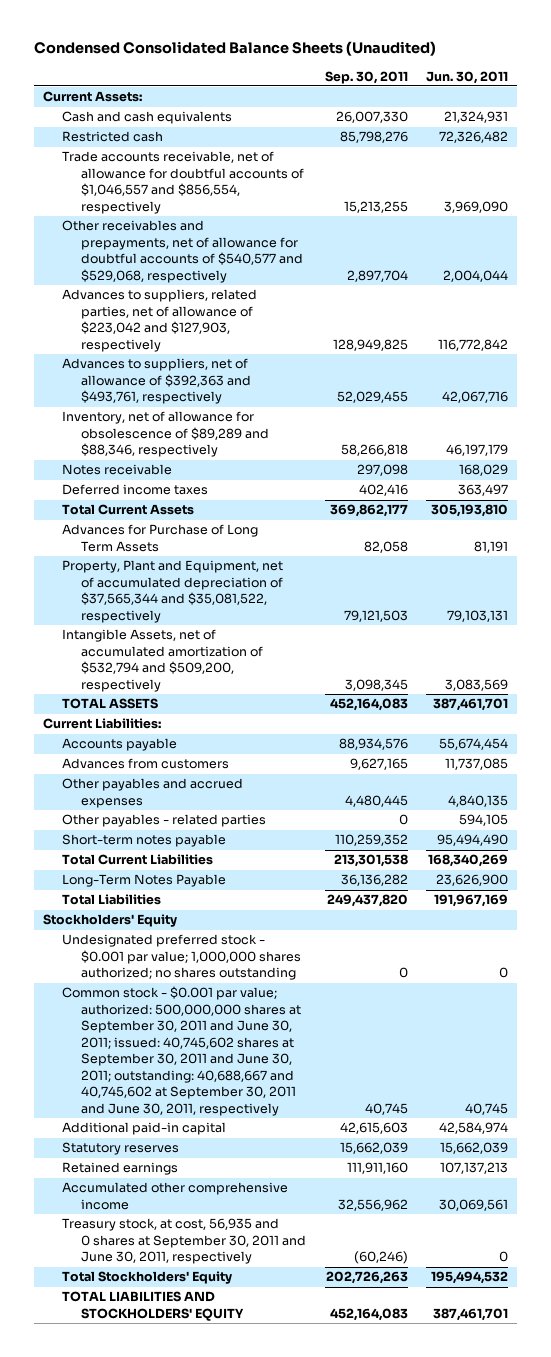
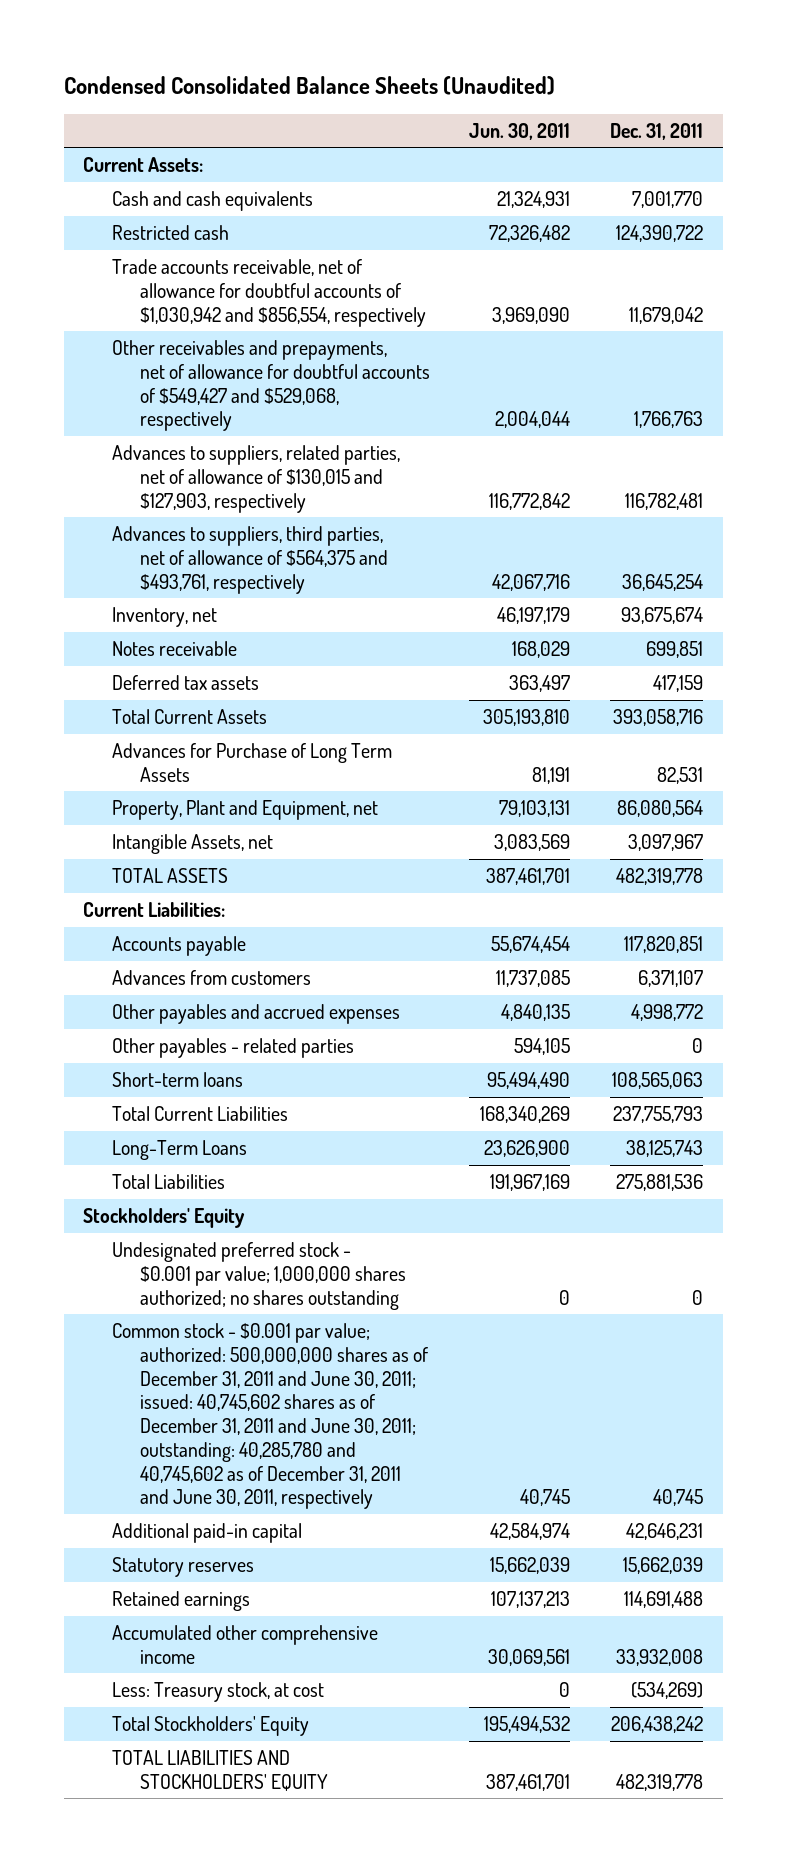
[324,70,408,84] Sep. 30, 2011 -> none
none -> [609,122,703,140] Dec. 31, 2011
[62,151,305,214] Trade accounts receivable, net of allowance for doubtful accounts of $1,046,557 and $856,554, respectively -> [111,258,426,327] Trade accounts receivable, net of allowance for doubtful accounts of $1,030,942 and $856,554, respectively
[62,220,304,283] Other receivables and prepayments, net of allowance for doubtful accounts of $540,577 and $529,068, respectively -> [111,339,430,432] Other receivables and prepayments, net of allowance for doubtful accounts of $549,427 and $529,068, respectively
[62,289,258,352] Advances to suppliers, related parties, net of allowance of $223,042 and $127,903, respectively -> [111,444,400,513] Advances to suppliers, related parties, net of allowance of $130,015 and $127,903, respectively
[62,358,252,405] Advances to suppliers, net of allowance of $392,363 and $493,761, respectively -> [111,525,388,594] Advances to suppliers, third parties, net of allowance of $564,375 and $493,761, respectively
[62,411,270,458] Inventory, net of allowance for obsolescence of $89,289 and $88,346, respectively -> [111,606,217,627] Inventory, net
[62,484,209,496] Deferred income taxes -> [111,674,259,690] Deferred tax assets
[62,560,284,623] Property, Plant and Equipment, net of accumulated depreciation of $37,565,344 and $35,081,522, respectively -> [111,799,378,820] Property, Plant and Equipment, net
[62,629,264,692] Intangible Assets, net of accumulated amortization of $532,794 and $509,200, respectively -> [111,833,273,854] Intangible Assets, net
[62,834,227,848] Short-term notes payable -> [111,1071,243,1087] Short-term loans
[62,874,227,888] Long-Term Notes Payable -> [111,1139,247,1160] Long-Term Loans
[62,986,302,1116] Common stock - $0.001 par value; authorized: 500,000,000 shares at September 30, 2011 and June 30, 2011; issued: 40,745,602 shares at September 30, 2011 and June 30, 2011; outstanding: 40,688,667 and 40,745,602 at September 30, 2011 and June 30, 2011, respectively -> [111,1322,428,1510] Common stock - $0.001 par value; authorized: 500,000,000 shares as of December 31, 2011 and June 30, 2011; issued: 40,745,602 shares as of December 31, 2011 and June 30, 2011; outstanding: 40,285,780 and 40,745,602 as of December 31, 2011 and June 30, 2011, respectively
[62,1218,307,1265] Treasury stock, at cost, 56,935 and 0 shares at September 30, 2011 and June 30, 2011, respectively -> [111,1681,324,1702] Less: Treasury stock, at cost

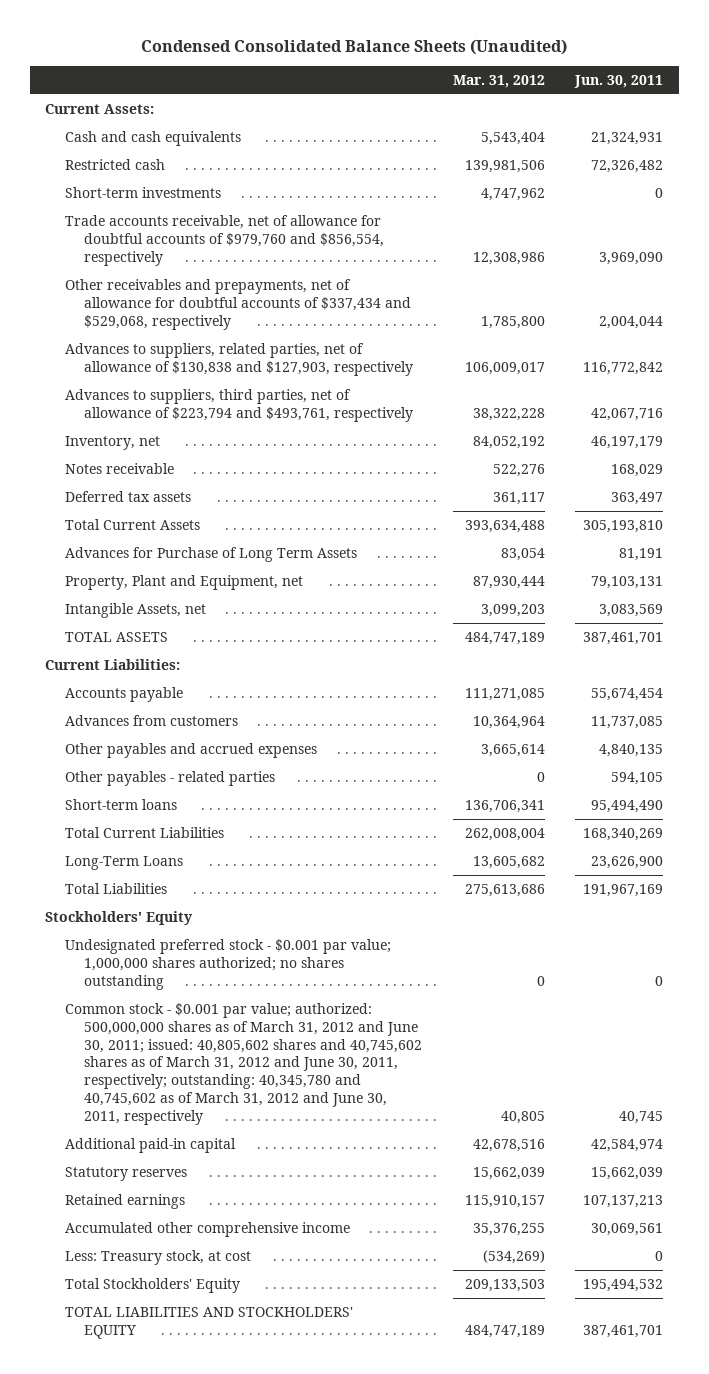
[609,122,703,140] Dec. 31, 2011 -> none
none -> [452,74,545,88] Mar. 31, 2012
none -> [64,187,221,199] Short-term investments
[111,258,426,327] Trade accounts receivable, net of allowance for doubtful accounts of $1,030,942 and $856,554, respectively -> [64,215,384,266] Trade accounts receivable, net of allowance for doubtful accounts of $979,760 and $856,554, respectively
[111,339,430,432] Other receivables and prepayments, net of allowance for doubtful accounts of $549,427 and $529,068, respectively -> [64,279,411,330] Other receivables and prepayments, net of allowance for doubtful accounts of $337,434 and $529,068, respectively
[111,444,400,513] Advances to suppliers, related parties, net of allowance of $130,015 and $127,903, respectively -> [64,343,413,376] Advances to suppliers, related parties, net of allowance of $130,838 and $127,903, respectively
[111,525,388,594] Advances to suppliers, third parties, net of allowance of $564,375 and $493,761, respectively -> [64,389,413,422] Advances to suppliers, third parties, net of allowance of $223,794 and $493,761, respectively
[111,1322,428,1510] Common stock - $0.001 par value; authorized: 500,000,000 shares as of December 31, 2011 and June 30, 2011; issued: 40,745,602 shares as of December 31, 2011 and June 30, 2011; outstanding: 40,285,780 and 40,745,602 as of December 31, 2011 and June 30, 2011, respectively -> [64,1003,422,1125] Common stock - $0.001 par value; authorized: 500,000,000 shares as of March 31, 2012 and June 30, 2011; issued: 40,805,602 shares and 40,745,602 shares as of March 31, 2012 and June 30, 2011, respectively; outstanding: 40,345,780 and 40,745,602 as of March 31, 2012 and June 30, 2011, respectively

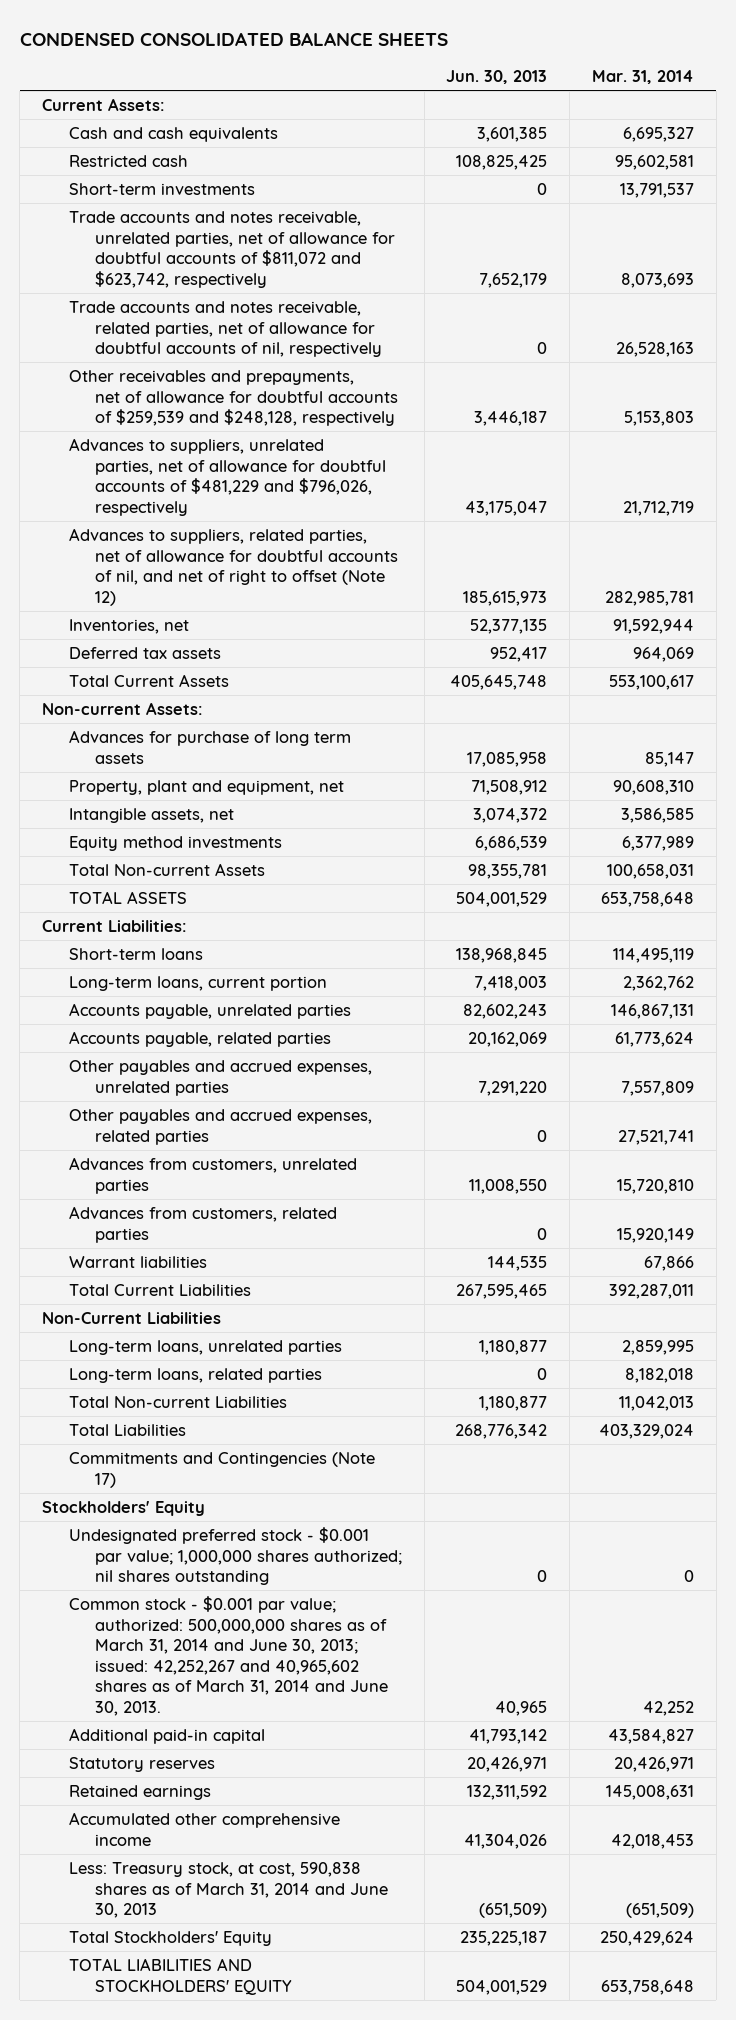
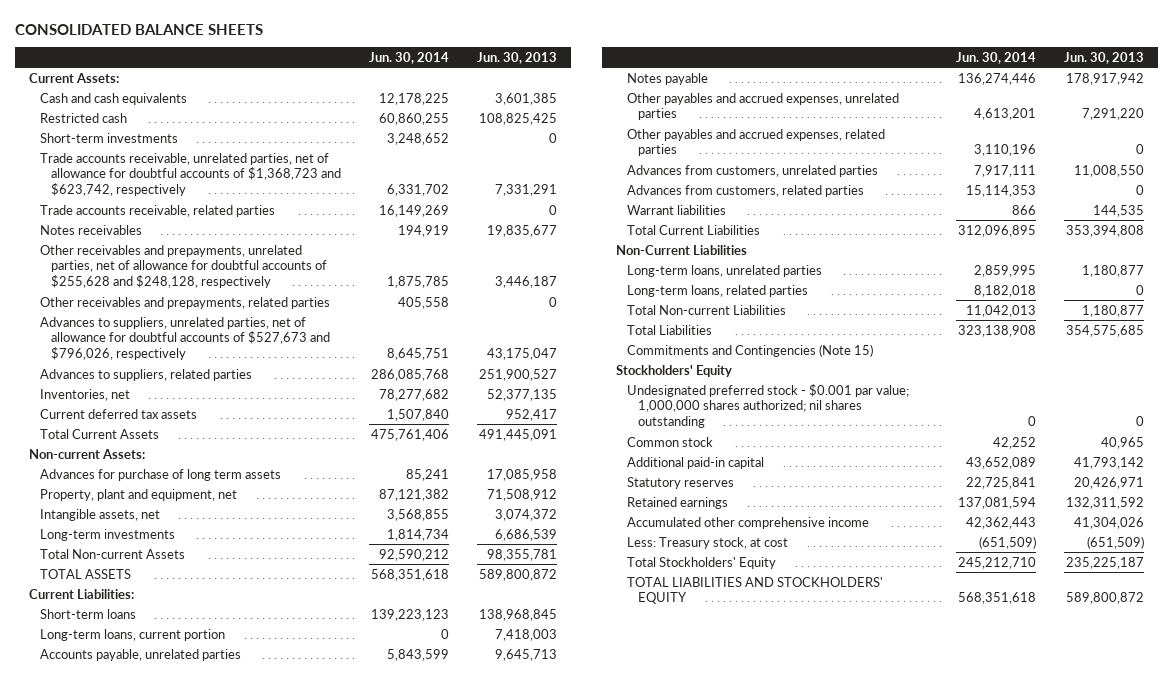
[19,31,448,46] CONDENSED CONSOLIDATED BALANCE SHEETS -> [14,23,263,35] CONSOLIDATED BALANCE SHEETS
[591,70,694,85] Mar. 31, 2014 -> none
none -> [368,51,449,64] Jun. 30, 2014
[68,210,395,288] Trade accounts and notes receivable, unrelated parties, net of allowance for doubtful accounts of $811,072 and $623,742, respectively -> [39,152,341,197] Trade accounts receivable, unrelated parties, net of allowance for doubtful accounts of $1,368,723 and $623,742, respectively
[479,272,548,288] 7,652,179 -> [494,184,557,197] 7,331,291
[68,300,382,358] Trade accounts and notes receivable, related parties, net of allowance for doubtful accounts of nil, respectively -> [39,204,275,217] Trade accounts receivable, related parties
none -> [39,224,142,235] Notes receivables
[68,369,398,427] Other receivables and prepayments, net of allowance for doubtful accounts of $259,539 and $248,128, respectively -> [39,244,327,289] Other receivables and prepayments, unrelated parties, net of allowance for doubtful accounts of $255,628 and $248,128, respectively
none -> [39,296,330,309] Other receivables and prepayments, related parties
[68,437,386,516] Advances to suppliers, unrelated parties, net of allowance for doubtful accounts of $481,229 and $796,026, respectively -> [39,316,330,361] Advances to suppliers, unrelated parties, net of allowance for doubtful accounts of $527,673 and $796,026, respectively
[68,527,398,606] Advances to suppliers, related parties, net of allowance for doubtful accounts of nil, and net of right to offset (Note 12) -> [39,368,252,381] Advances to suppliers, related parties
[463,590,548,606] 185,615,973 -> [478,368,557,381] 251,900,527
[68,646,221,659] Deferred tax assets -> [39,408,197,419] Current deferred tax assets
[450,674,548,690] 405,645,748 -> [478,428,557,441] 491,445,091
[68,835,282,851] Equity method investments -> [39,528,175,541] Long-term investments
[456,891,548,907] 504,001,529 -> [478,568,557,581] 589,800,872
[463,1003,548,1019] 82,602,243 -> [494,648,557,661] 9,645,713
[68,1030,331,1047] Accounts payable, related parties -> [626,72,708,85] Notes payable
[468,1031,548,1047] 20,162,069 -> [1065,72,1144,85] 178,917,942
[456,1283,548,1299] 267,595,465 -> [1065,224,1144,237] 353,394,808
[455,1423,548,1439] 268,776,342 -> [1065,324,1144,337] 354,575,685
[68,1451,375,1488] Commitments and Contingencies (Note 17) -> [626,343,873,357] Commitments and Contingencies (Note 15)
[68,1595,388,1717] Common stock - $0.001 par value; authorized: 500,000,000 shares as of March 31, 2014 and June 30, 2013; issued: 42,252,267 and 40,965,602 shares as of March 31, 2014 and June 30, 2013. -> [626,436,713,447] Common stock
[68,1861,388,1919] Less: Treasury stock, at cost, 590,838 shares as of March 31, 2014 and June 30, 2013 -> [626,536,788,549] Less: Treasury stock, at cost
[456,1979,548,1995] 504,001,529 -> [1065,592,1144,605] 589,800,872

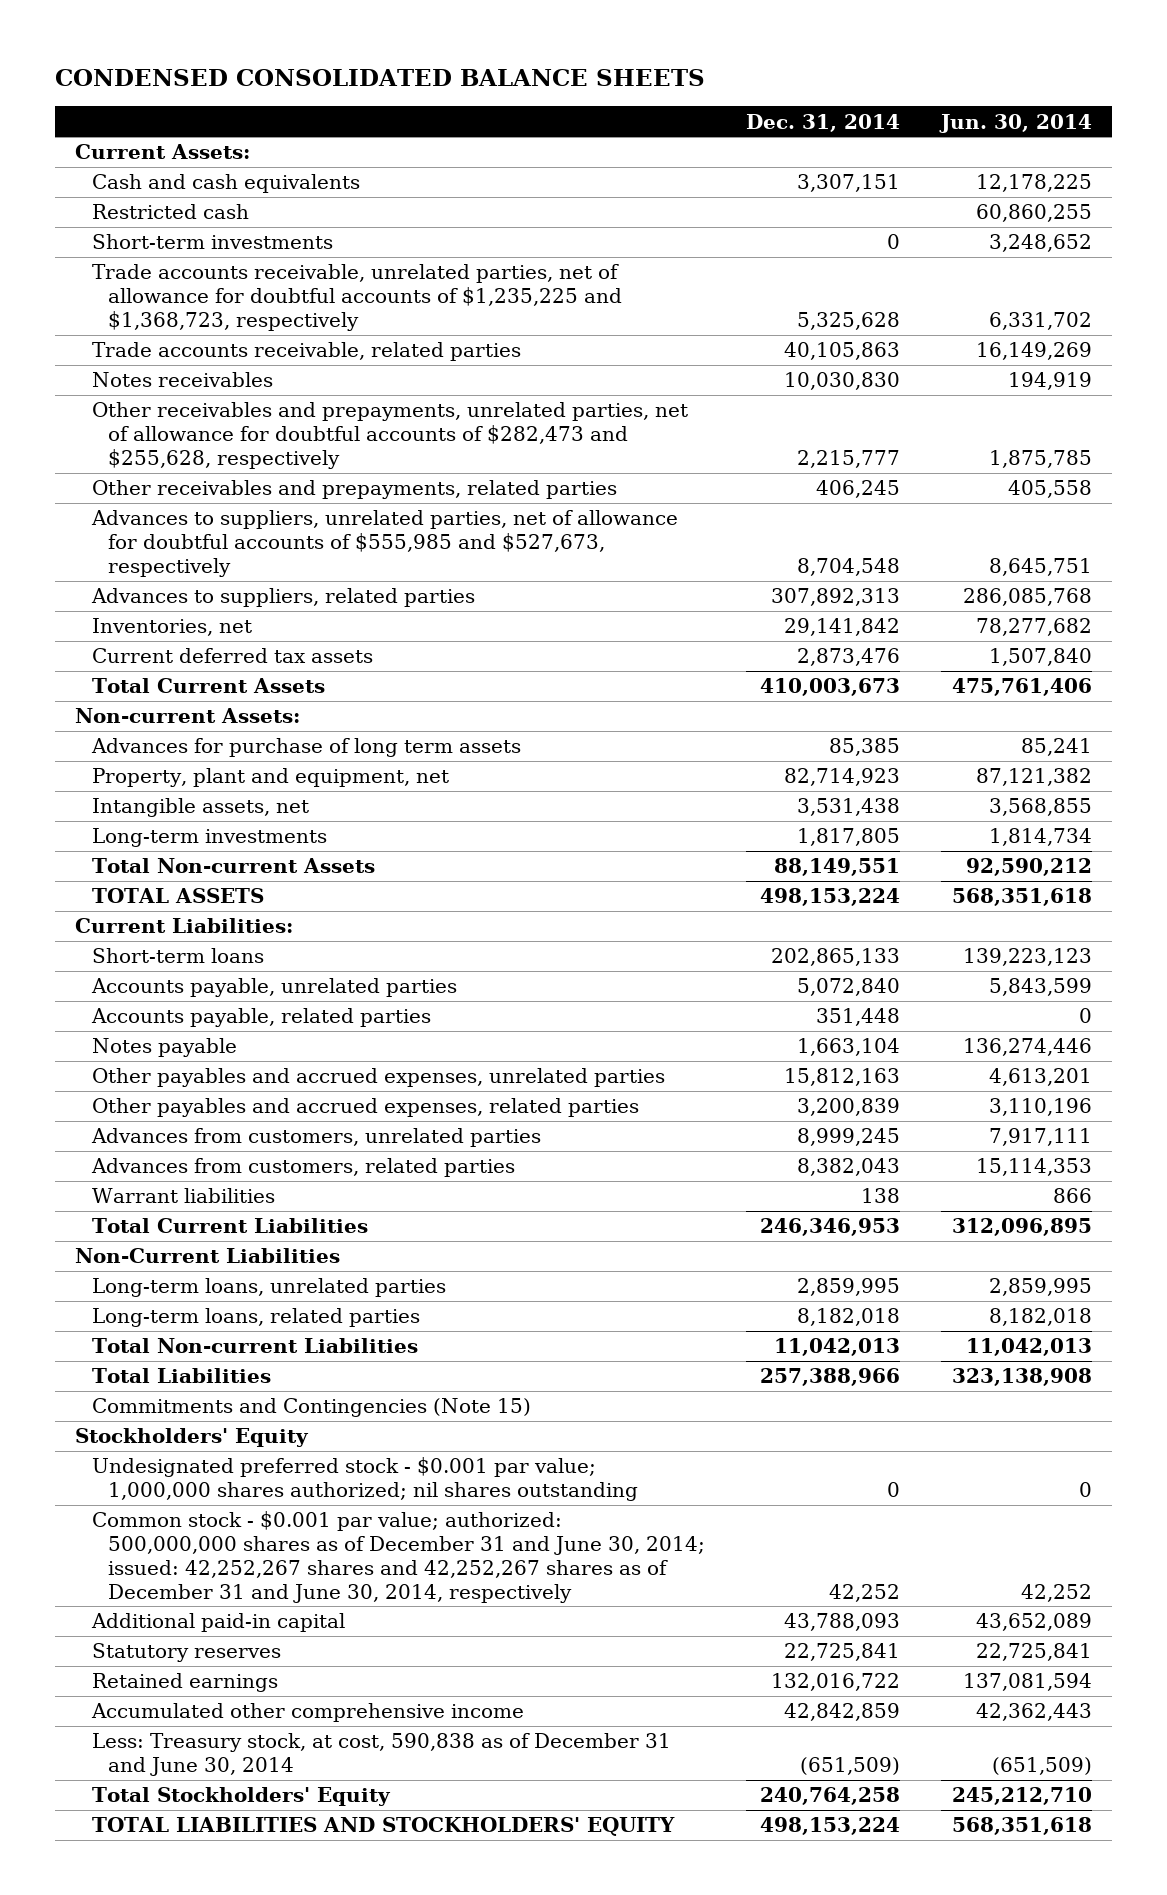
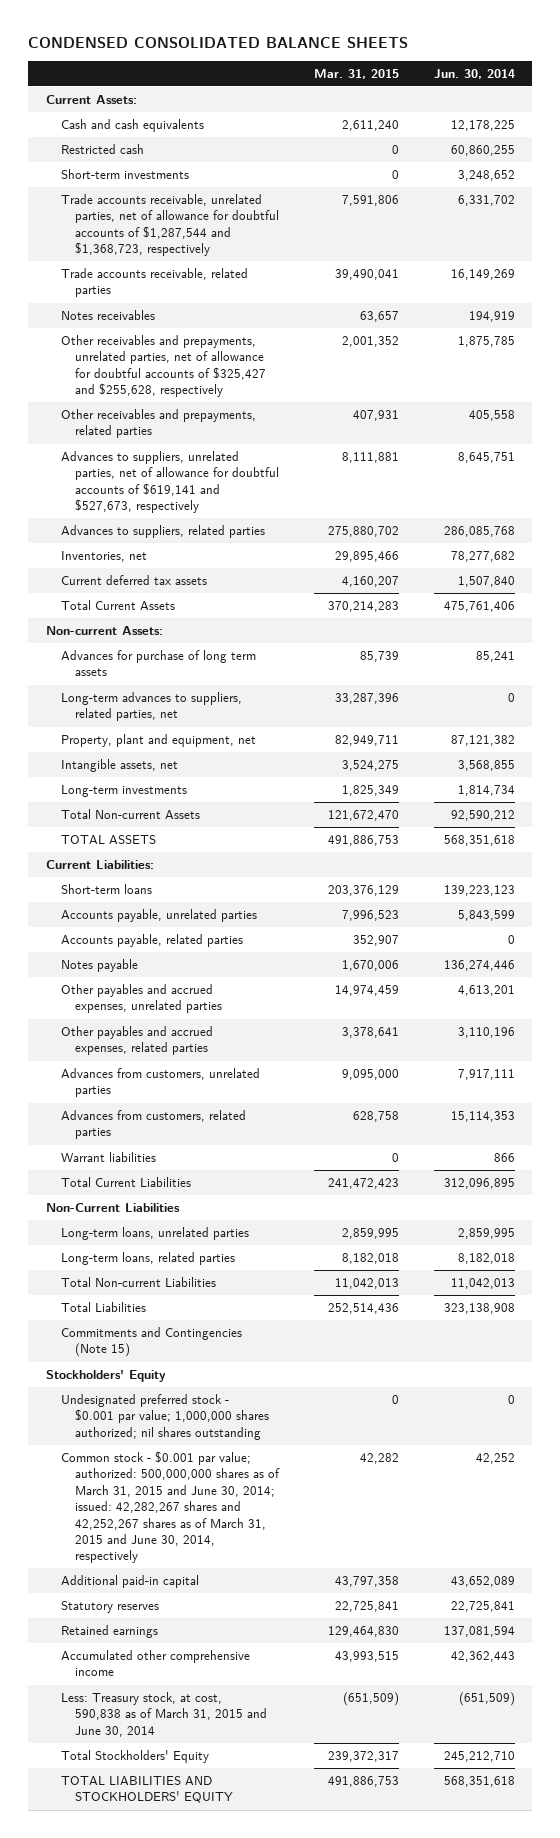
[745,113,900,132] Dec. 31, 2014 -> none
none -> [314,68,400,79] Mar. 31, 2015
[91,264,623,331] Trade accounts receivable, unrelated parties, net of allowance for doubtful accounts of $1,235,225 and $1,368,723, respectively -> [60,194,280,257] Trade accounts receivable, unrelated parties, net of allowance for doubtful accounts of $1,287,544 and $1,368,723, respectively
[91,402,688,469] Other receivables and prepayments, unrelated parties, net of allowance for doubtful accounts of $282,473 and $255,628, respectively -> [60,335,267,398] Other receivables and prepayments, unrelated parties, net of allowance for doubtful accounts of $325,427 and $255,628, respectively
[90,510,678,577] Advances to suppliers, unrelated parties, net of allowance for doubtful accounts of $555,985 and $527,673, respectively -> [60,451,280,514] Advances to suppliers, unrelated parties, net of allowance for doubtful accounts of $619,141 and $527,673, respectively
none -> [60,692,242,722] Long-term advances to suppliers, related parties, net
[91,1511,706,1603] Common stock - $0.001 par value; authorized: 500,000,000 shares as of December 31 and June 30, 2014; issued: 42,252,267 shares and 42,252,267 shares as of December 31 and June 30, 2014, respectively -> [60,1451,281,1564] Common stock - $0.001 par value; authorized: 500,000,000 shares as of March 31, 2015 and June 30, 2014; issued: 42,282,267 shares and 42,252,267 shares as of March 31, 2015 and June 30, 2014, respectively
[91,1733,671,1777] Less: Treasury stock, at cost, 590,838 as of December 31 and June 30, 2014 -> [60,1692,268,1737] Less: Treasury stock, at cost, 590,838 as of March 31, 2015 and June 30, 2014

